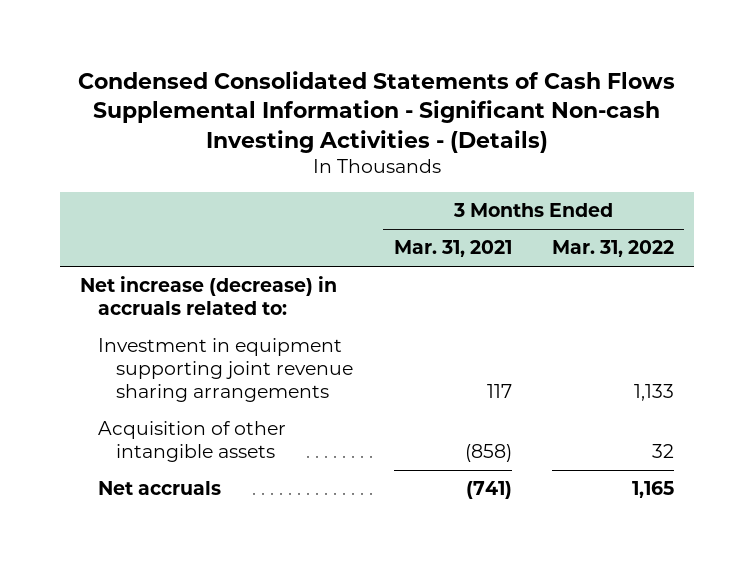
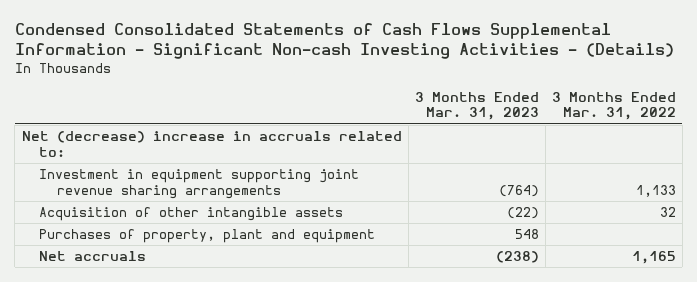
[393,240,512,258] Mar. 31, 2021 -> none
none -> [414,91,539,121] 3 Months Ended Mar. 31, 2023
[79,276,337,315] Net increase (decrease) in accruals related to: -> [21,130,402,157] Net (decrease) increase in accruals related to:
none -> [39,228,376,243] Purchases of property, plant and equipment

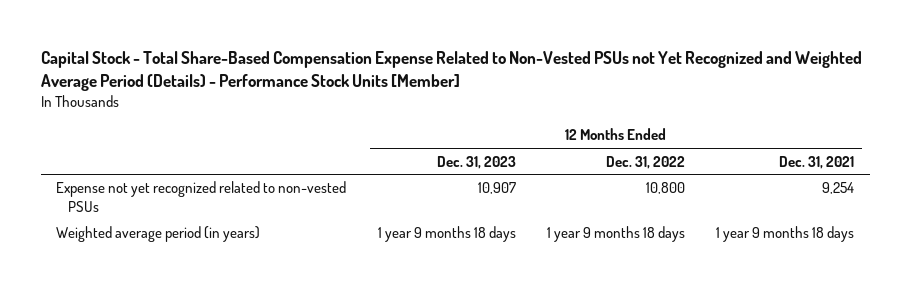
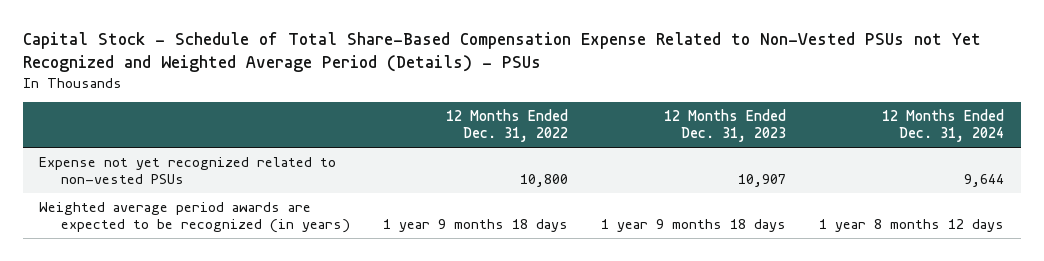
[40,50,862,91] Capital Stock - Total Share-Based Compensation Expense Related to Non-Vested PSUs not Yet Recognized and Weighted Average Period (Details) - Performance Stock Units [Member] -> [22,32,981,73] Capital Stock - Schedule of Total Share-Based Compensation Expense Related to Non-Vested PSUs not Yet Recognized and Weighted Average Period (Details) - PSUs
[779,155,855,169] Dec. 31, 2021 -> none
none -> [882,109,1005,143] 12 Months Ended Dec. 31, 2024
[56,226,261,243] Weighted average period (in years) -> [39,201,350,234] Weighted average period awards are expected to be recognized (in years)

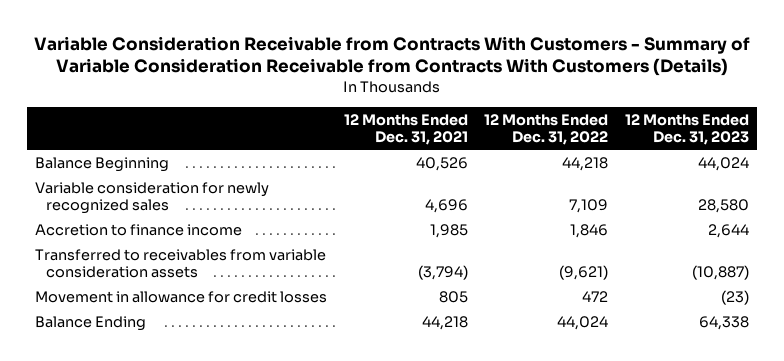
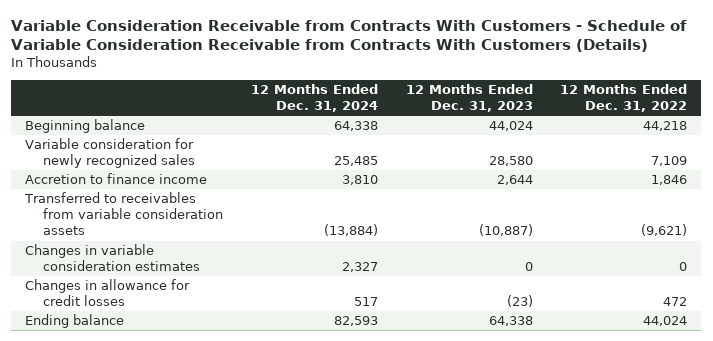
[34,35,751,77] Variable Consideration Receivable from Contracts With Customers - Summary of Variable Consideration Receivable from Contracts With Customers (Details) -> [11,19,688,53] Variable Consideration Receivable from Contracts With Customers - Schedule of Variable Consideration Receivable from Contracts With Customers (Details)
[343,113,468,146] 12 Months Ended Dec. 31, 2021 -> none
none -> [250,83,378,113] 12 Months Ended Dec. 31, 2024
[35,156,170,172] Balance Beginning -> [25,119,146,134] Beginning balance
none -> [25,244,201,272] Changes in variable consideration estimates
[35,290,328,303] Movement in allowance for credit losses -> [25,279,191,307] Changes in allowance for credit losses
[35,315,147,331] Balance Ending -> [25,314,125,329] Ending balance

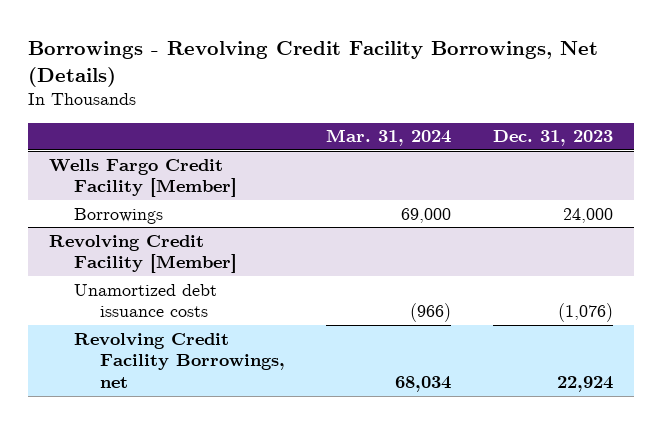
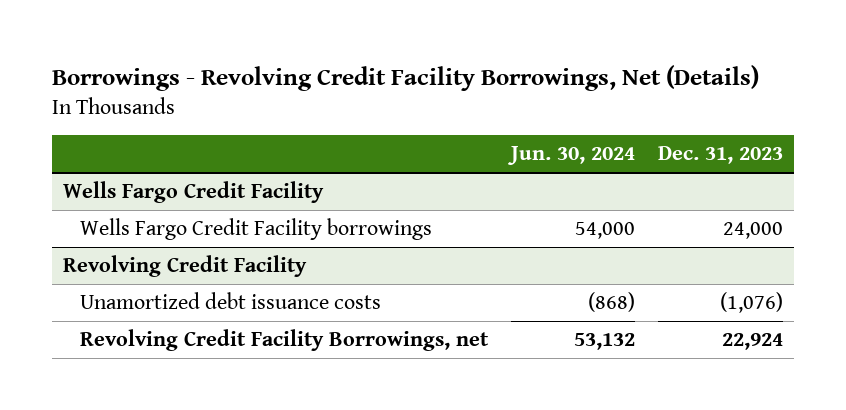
[326,129,452,147] Mar. 31, 2024 -> none
none -> [507,146,636,166] Jun. 30, 2024
[48,158,238,198] Wells Fargo Credit Facility [Member] -> [63,181,325,204] Wells Fargo Credit Facility
[74,207,164,224] Borrowings -> [80,218,433,241] Wells Fargo Credit Facility borrowings
[48,234,238,274] Revolving Credit Facility [Member] -> [63,255,308,278] Revolving Credit Facility

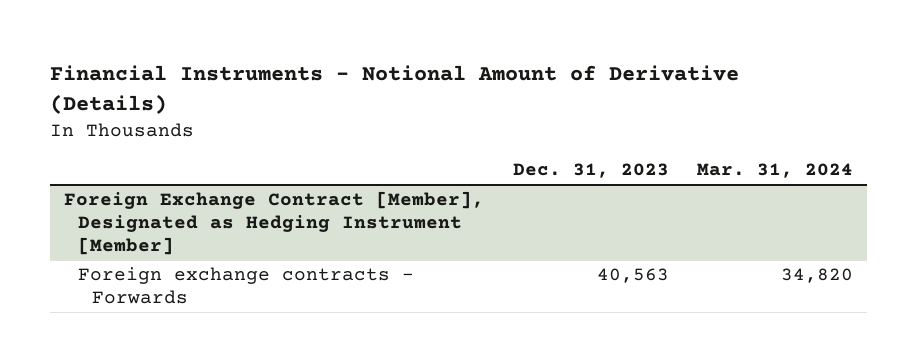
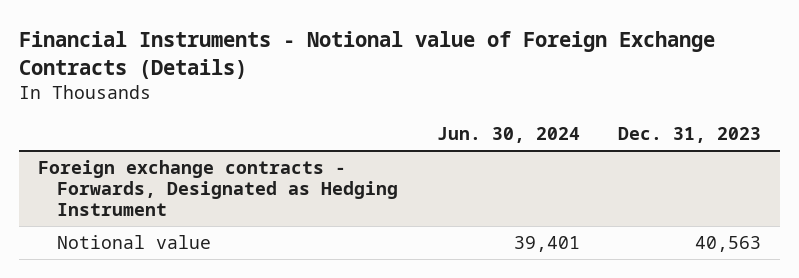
[50,65,740,115] Financial Instruments - Notional Amount of Derivative (Details) -> [18,30,715,79] Financial Instruments - Notional value of Foreign Exchange Contracts (Details)
[696,163,853,179] Mar. 31, 2024 -> none
none -> [436,127,580,144] Jun. 30, 2024
[64,190,485,256] Foreign Exchange Contract [Member], Designated as Hedging Instrument [Member] -> [38,160,399,217] Foreign exchange contracts - Forwards, Designated as Hedging Instrument
[78,266,415,305] Foreign exchange contracts - Forwards -> [57,235,212,250] Notional value

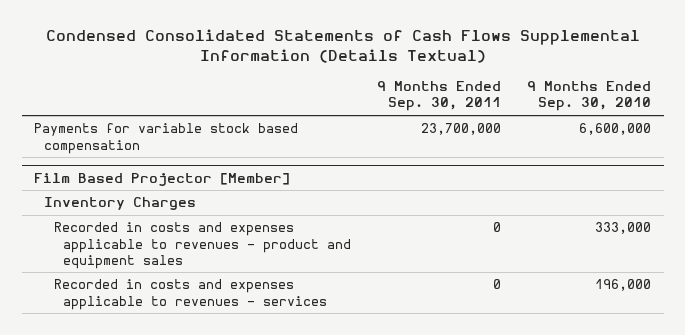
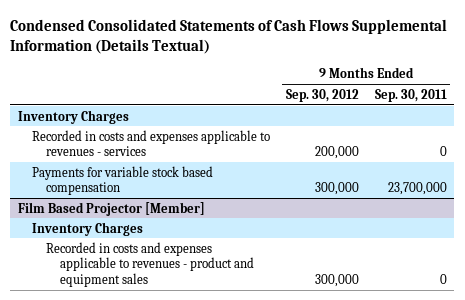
[526,81,651,112] 9 Months Ended Sep. 30, 2010 -> none
none -> [285,88,359,102] Sep. 30, 2012
none -> [18,109,130,124] Inventory Charges
none -> [32,129,271,157] Recorded in costs and expenses applicable to revenues - services
[53,279,328,310] Recorded in costs and expenses applicable to revenues - services -> none

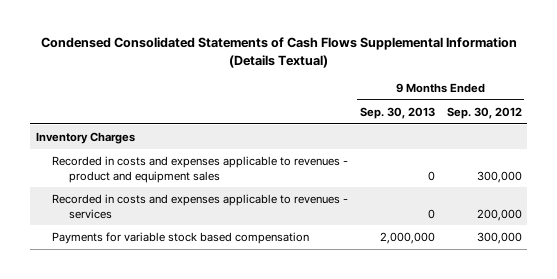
[374,88,447,102] Sep. 30, 2011 -> none
none -> [359,106,435,119] Sep. 30, 2013
none -> [52,155,349,183] Recorded in costs and expenses applicable to revenues - product and equipment sales
[18,201,206,216] Film Based Projector [Member] -> none
[32,221,144,236] Inventory Charges -> none
[45,241,254,287] Recorded in costs and expenses applicable to revenues - product and equipment sales -> none

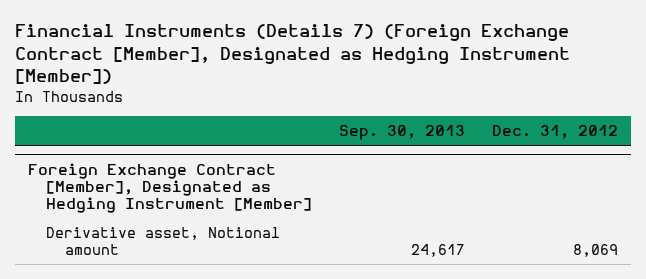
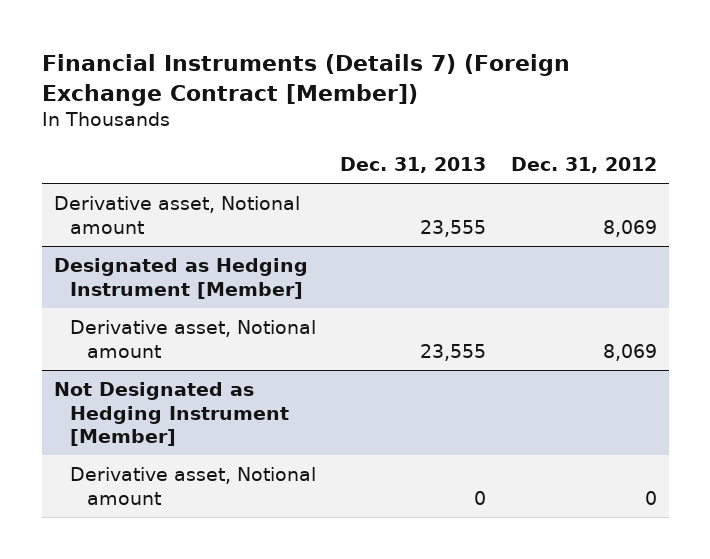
[14,24,570,85] Financial Instruments (Details 7) (Foreign Exchange Contract [Member], Designated as Hedging Instrument [Member]) -> [41,54,570,106] Financial Instruments (Details 7) (Foreign Exchange Contract [Member])
[339,125,466,141] Sep. 30, 2013 -> none
none -> [340,157,487,174] Dec. 31, 2013
[28,162,313,214] Foreign Exchange Contract [Member], Designated as Hedging Instrument [Member] -> none
none -> [53,257,308,299] Designated as Hedging Instrument [Member]
none -> [70,319,317,358] Derivative asset, Notional amount
none -> [53,381,290,447] Not Designated as Hedging Instrument [Member]
none -> [70,466,317,505] Derivative asset, Notional amount

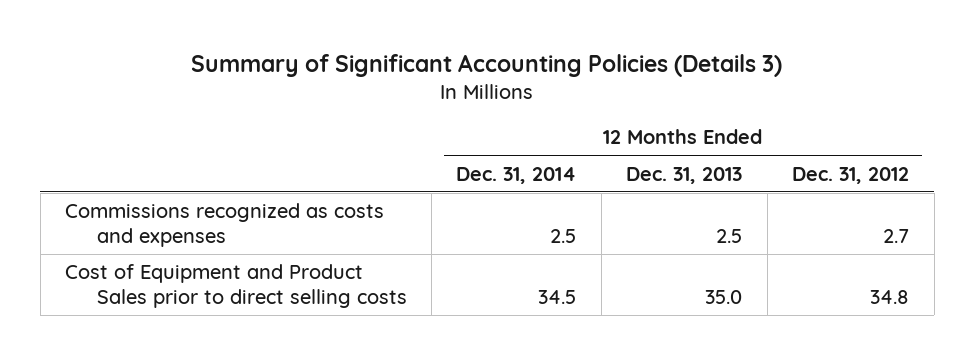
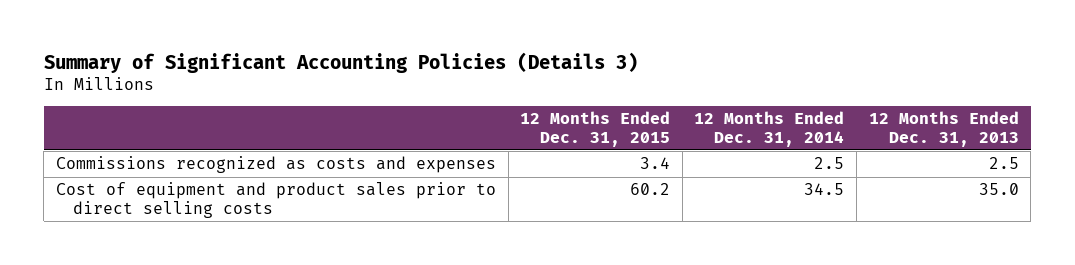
[792,166,910,184] Dec. 31, 2012 -> none
none -> [520,111,671,147] 12 Months Ended Dec. 31, 2015
[65,264,407,308] Cost of Equipment and Product Sales prior to direct selling costs -> [56,182,497,218] Cost of equipment and product sales prior to direct selling costs

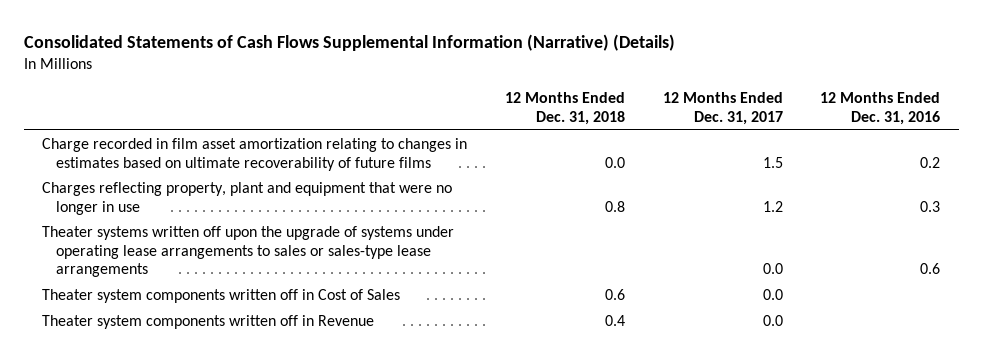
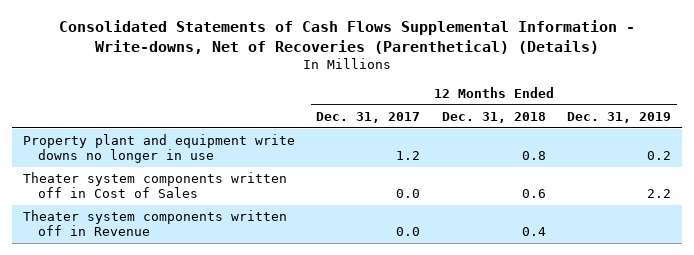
[23,34,675,52] Consolidated Statements of Cash Flows Supplemental Information (Narrative) (Details) -> [59,19,636,54] Consolidated Statements of Cash Flows Supplemental Information - Write-downs, Net of Recoveries (Parenthetical) (Details)
[820,92,941,125] 12 Months Ended Dec. 31, 2016 -> none
none -> [567,112,672,124] Dec. 31, 2019
[42,137,468,171] Charge recorded in film asset amortization relating to changes in estimates based on ultimate recoverability of future films -> none
[42,225,455,278] Theater systems written off upon the upgrade of systems under operating lease arrangements to sales or sales-type lease arrangements -> none
[42,181,453,215] Charges reflecting property, plant and equipment that were no longer in use -> [22,134,295,164] Property plant and equipment write downs no longer in use

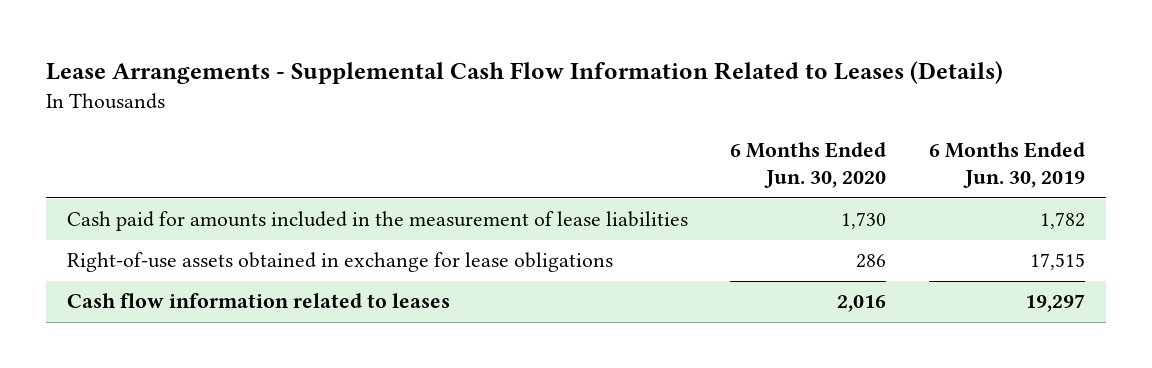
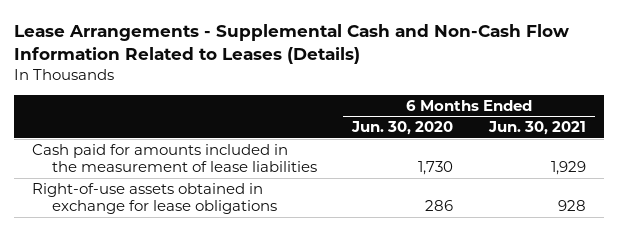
[45,61,1003,85] Lease Arrangements - Supplemental Cash Flow Information Related to Leases (Details) -> [13,23,569,64] Lease Arrangements - Supplemental Cash and Non-Cash Flow Information Related to Leases (Details)
[928,141,1085,189] 6 Months Ended Jun. 30, 2019 -> none
none -> [487,121,586,136] Jun. 30, 2021
[66,293,450,309] Cash flow information related to leases -> none

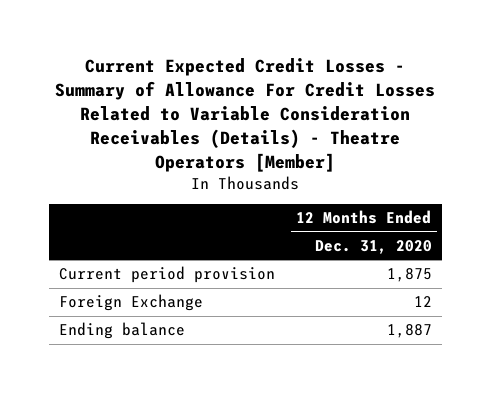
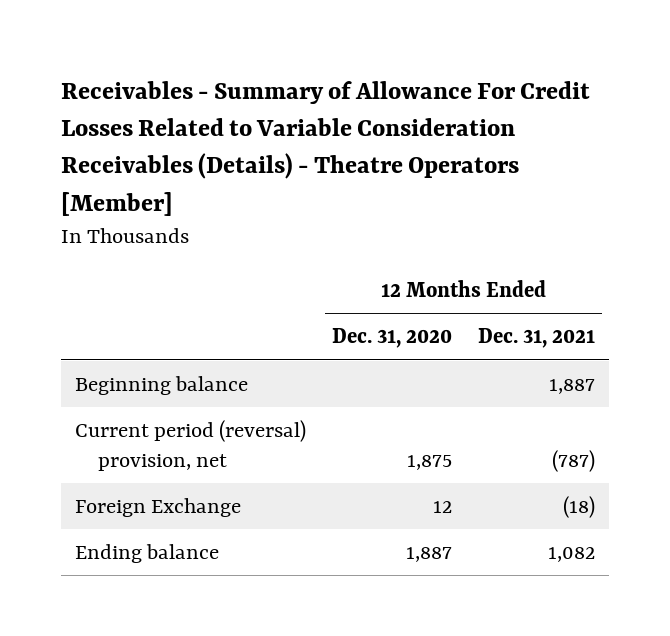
[55,58,436,172] Current Expected Credit Losses - Summary of Allowance For Credit Losses Related to Variable Consideration Receivables (Details) - Theatre Operators [Member] -> [61,80,591,216] Receivables - Summary of Allowance For Credit Losses Related to Variable Consideration Receivables (Details) - Theatre Operators [Member]
none -> [478,328,596,349] Dec. 31, 2021
none -> [74,376,248,396] Beginning balance
[59,266,276,284] Current period provision -> [74,420,306,471] Current period (reversal) provision, net

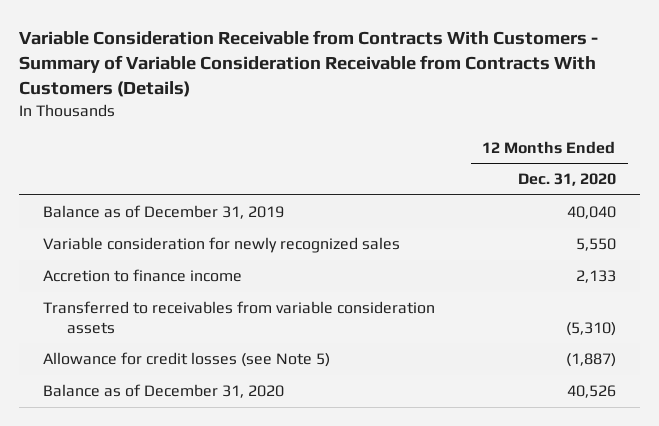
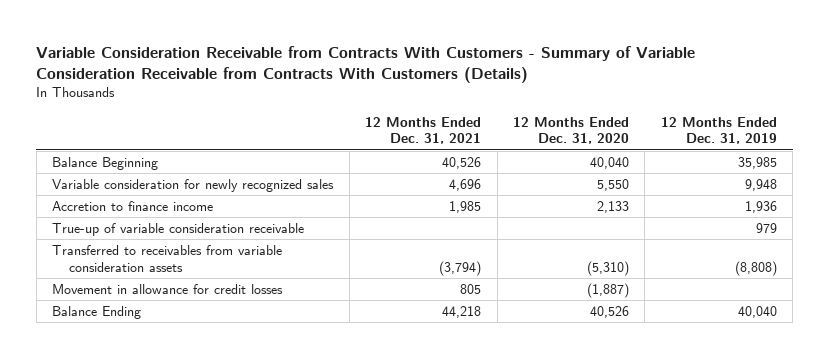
none -> [365,116,482,145] 12 Months Ended Dec. 31, 2021
none -> [660,116,777,145] 12 Months Ended Dec. 31, 2019
[42,205,284,220] Balance as of December 31, 2019 -> [52,156,159,170] Balance Beginning
none -> [52,222,305,236] True-up of variable consideration receivable
[42,352,330,368] Allowance for credit losses (see Note 5) -> [52,283,284,294] Movement in allowance for credit losses
[42,384,284,399] Balance as of December 31, 2020 -> [52,305,142,319] Balance Ending

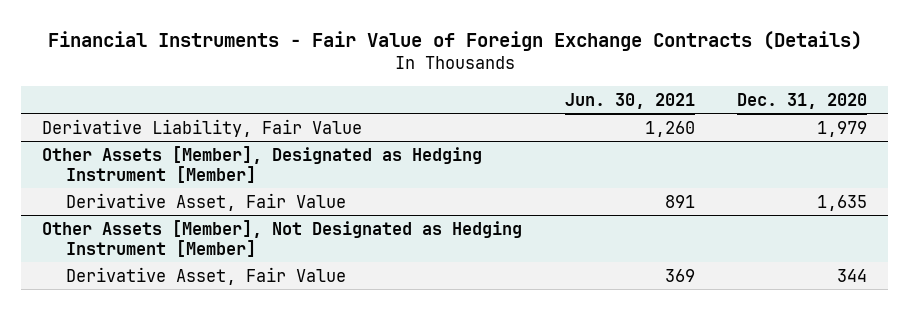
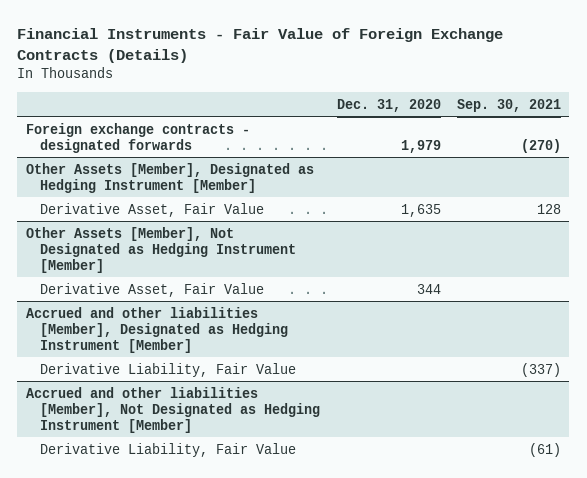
[564,92,695,109] Jun. 30, 2021 -> none
none -> [457,98,562,112] Sep. 30, 2021
[42,118,363,137] Derivative Liability, Fair Value -> [25,122,250,153] Foreign exchange contracts - designated forwards
none -> [25,306,288,353] Accrued and other liabilities [Member], Designated as Hedging Instrument [Member]
none -> [39,362,296,377] Derivative Liability, Fair Value
none -> [25,386,320,433] Accrued and other liabilities [Member], Not Designated as Hedging Instrument [Member]
none -> [39,442,296,457] Derivative Liability, Fair Value

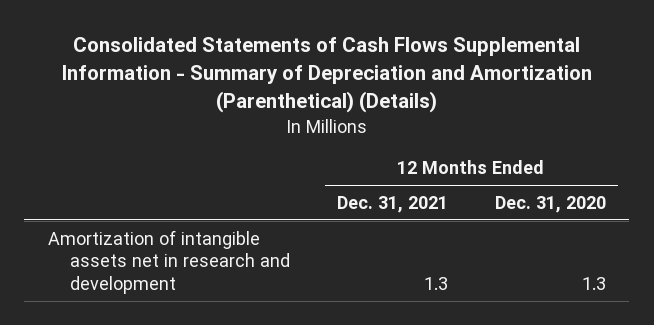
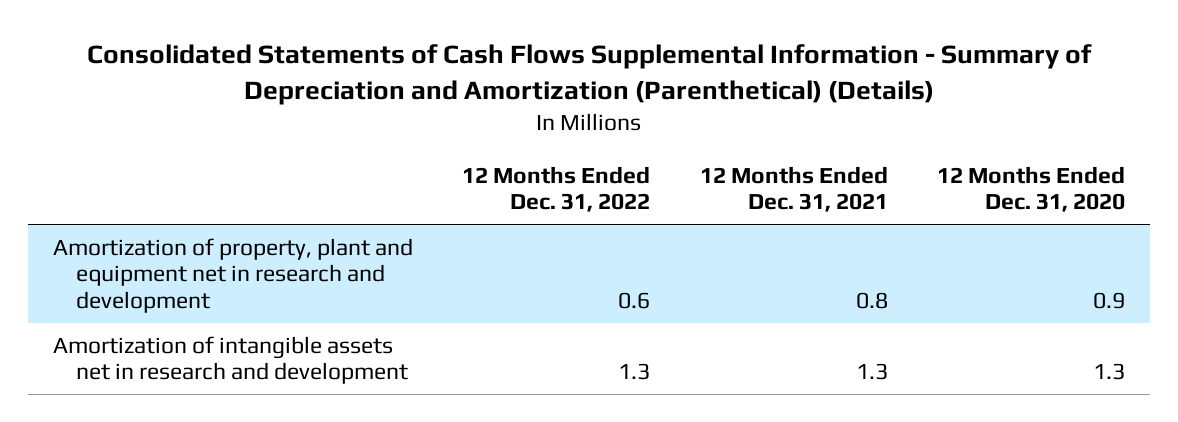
none -> [462,165,651,213] 12 Months Ended Dec. 31, 2022
none -> [52,237,413,313] Amortization of property, plant and equipment net in research and development

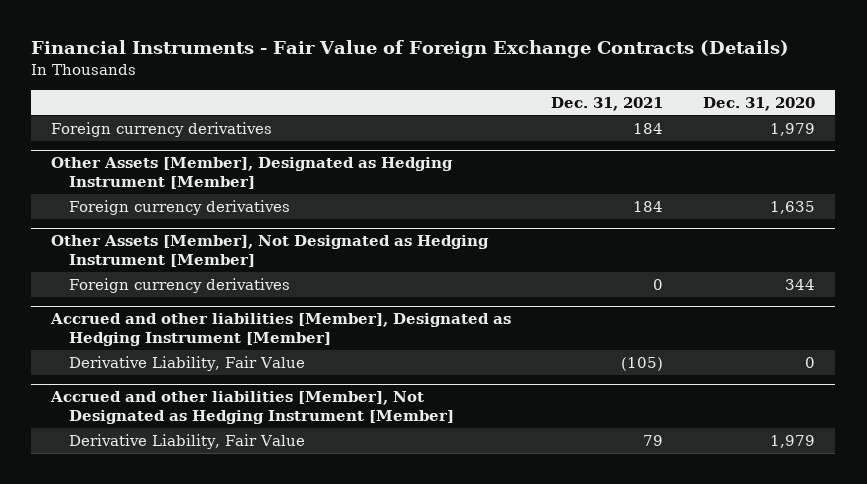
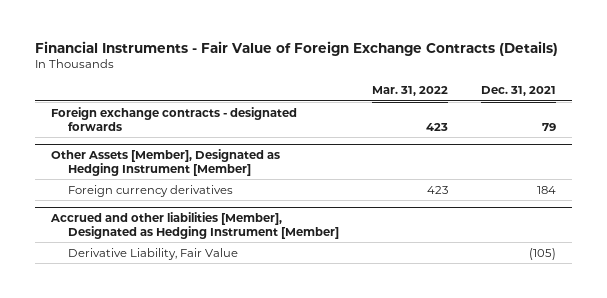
[703,96,816,111] Dec. 31, 2020 -> none
none -> [371,86,448,97] Mar. 31, 2022
[51,122,273,138] Foreign currency derivatives -> none
none -> [51,106,298,131] Foreign exchange contracts - designated forwards
[51,235,490,268] Other Assets [Member], Not Designated as Hedging Instrument [Member] -> none
[69,278,291,294] Foreign currency derivatives -> none
[50,391,455,425] Accrued and other liabilities [Member], Not Designated as Hedging Instrument [Member] -> none
[69,434,306,450] Derivative Liability, Fair Value -> none

